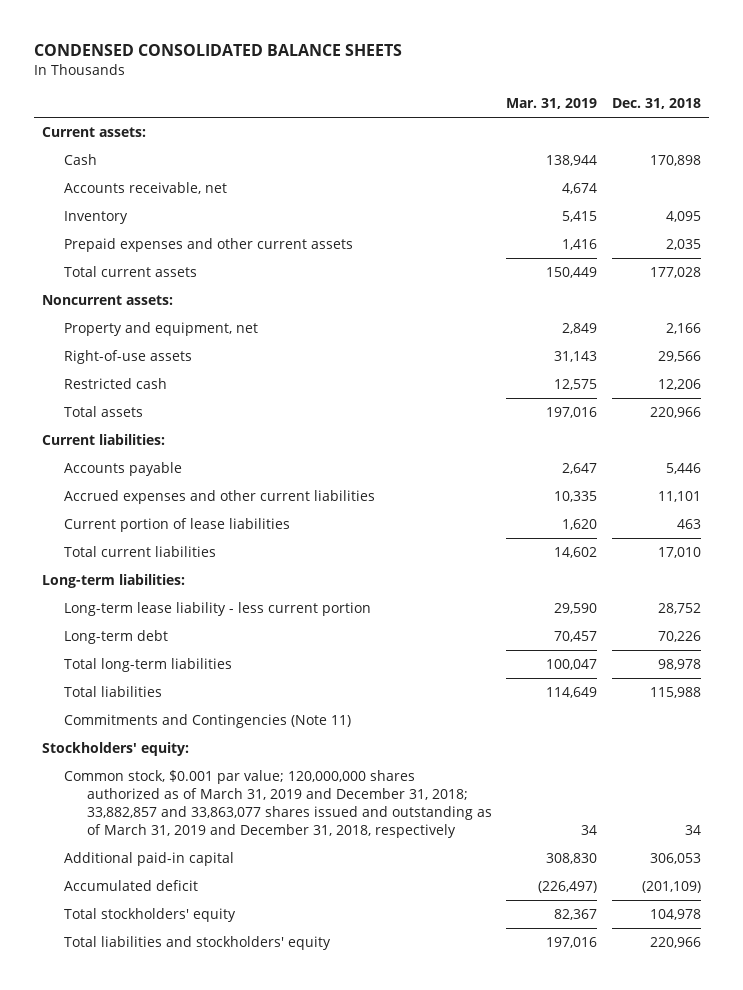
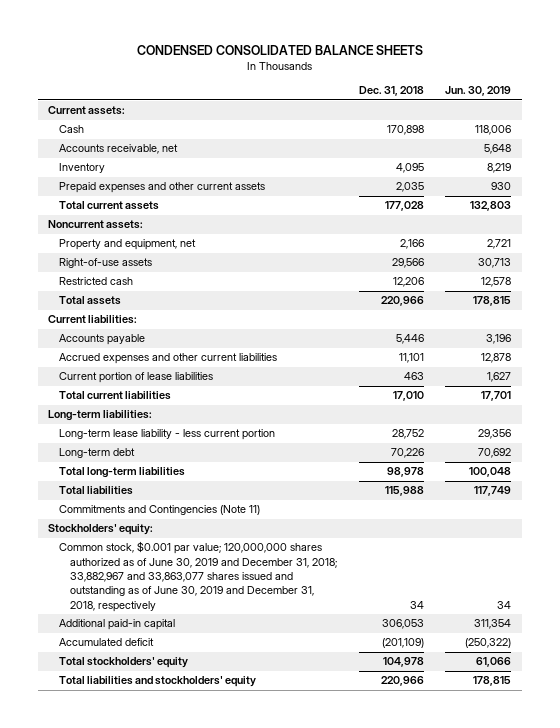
[506,98,598,110] Mar. 31, 2019 -> none
none -> [445,86,512,97] Jun. 30, 2019
[64,770,492,838] Common stock, $0.001 par value; 120,000,000 shares authorized as of March 31, 2019 and December 31, 2018; 33,882,857 and 33,863,077 shares issued and outstanding as of March 31, 2019 and December 31, 2018, respectively -> [59,541,338,612] Common stock, $0.001 par value; 120,000,000 shares authorized as of June 30, 2019 and December 31, 2018; 33,882,967 and 33,863,077 shares issued and outstanding as of June 30, 2019 and December 31, 2018, respectively

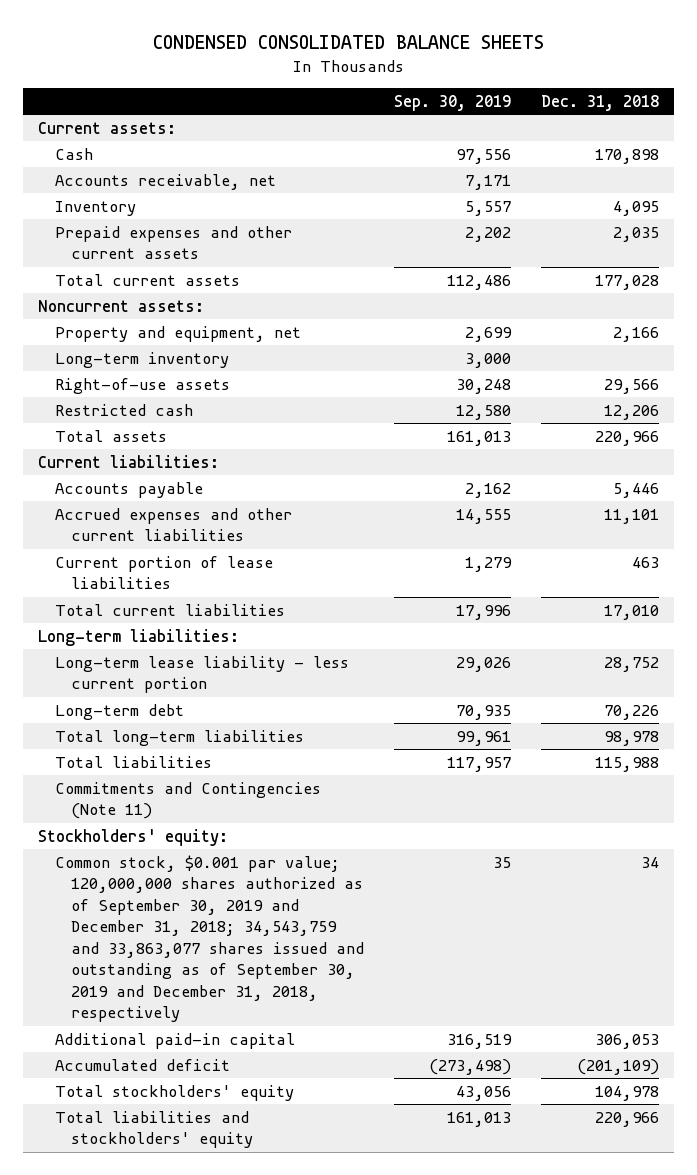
[445,86,512,97] Jun. 30, 2019 -> none
none -> [393,95,511,112] Sep. 30, 2019
none -> [54,351,229,368] Long-term inventory
[59,541,338,612] Common stock, $0.001 par value; 120,000,000 shares authorized as of June 30, 2019 and December 31, 2018; 33,882,967 and 33,863,077 shares issued and outstanding as of June 30, 2019 and December 31, 2018, respectively -> [54,854,364,1023] Common stock, $0.001 par value; 120,000,000 shares authorized as of September 30, 2019 and December 31, 2018; 34,543,759 and 33,863,077 shares issued and outstanding as of September 30, 2019 and December 31, 2018, respectively

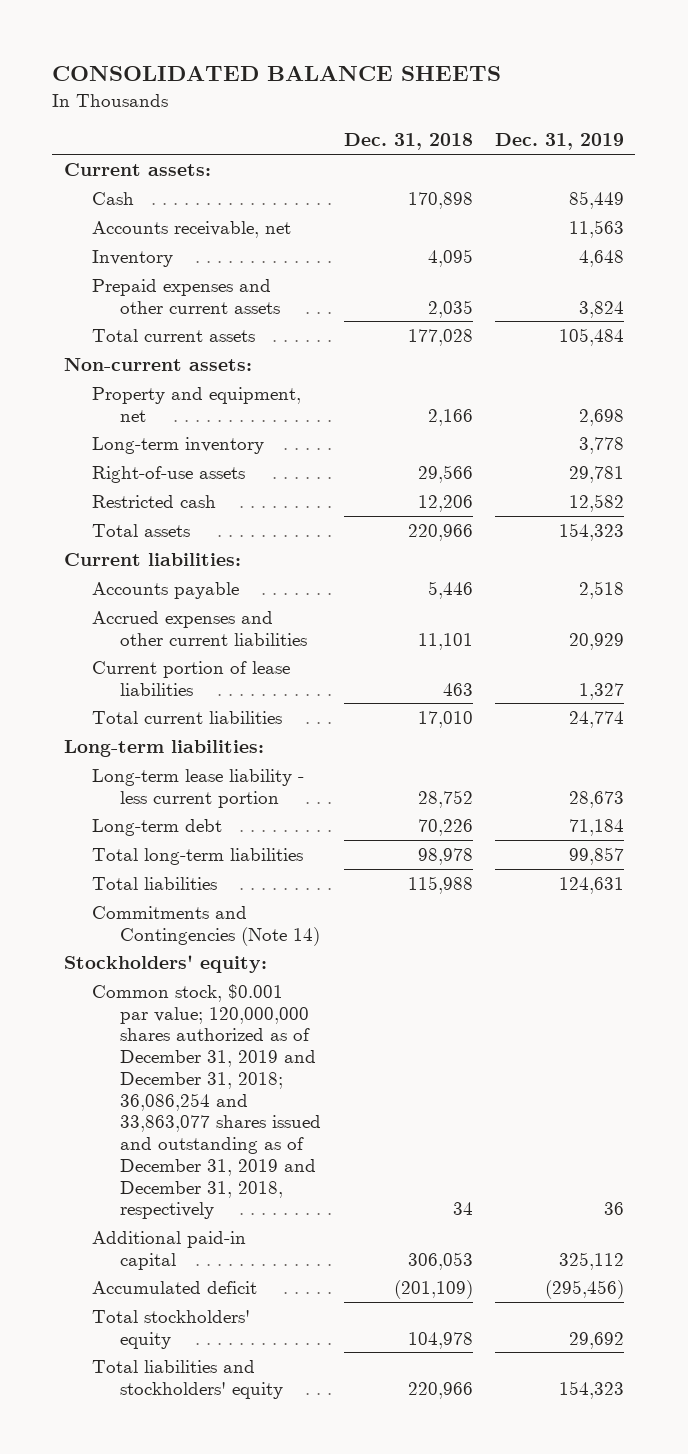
[152,35,544,50] CONDENSED CONSOLIDATED BALANCE SHEETS -> [52,66,502,82] CONSOLIDATED BALANCE SHEETS
[393,95,511,112] Sep. 30, 2019 -> none
none -> [495,133,625,151] Dec. 31, 2019
[38,299,205,312] Noncurrent assets: -> [63,357,252,371] Non-current assets:
[54,781,321,820] Commitments and Contingencies (Note 11) -> [91,905,321,946] Commitments and Contingencies (Note 14)
[54,854,364,1023] Common stock, $0.001 par value; 120,000,000 shares authorized as of September 30, 2019 and December 31, 2018; 34,543,759 and 33,863,077 shares issued and outstanding as of September 30, 2019 and December 31, 2018, respectively -> [91,983,322,1220] Common stock, $0.001 par value; 120,000,000 shares authorized as of December 31, 2019 and December 31, 2018; 36,086,254 and 33,863,077 shares issued and outstanding as of December 31, 2019 and December 31, 2018, respectively

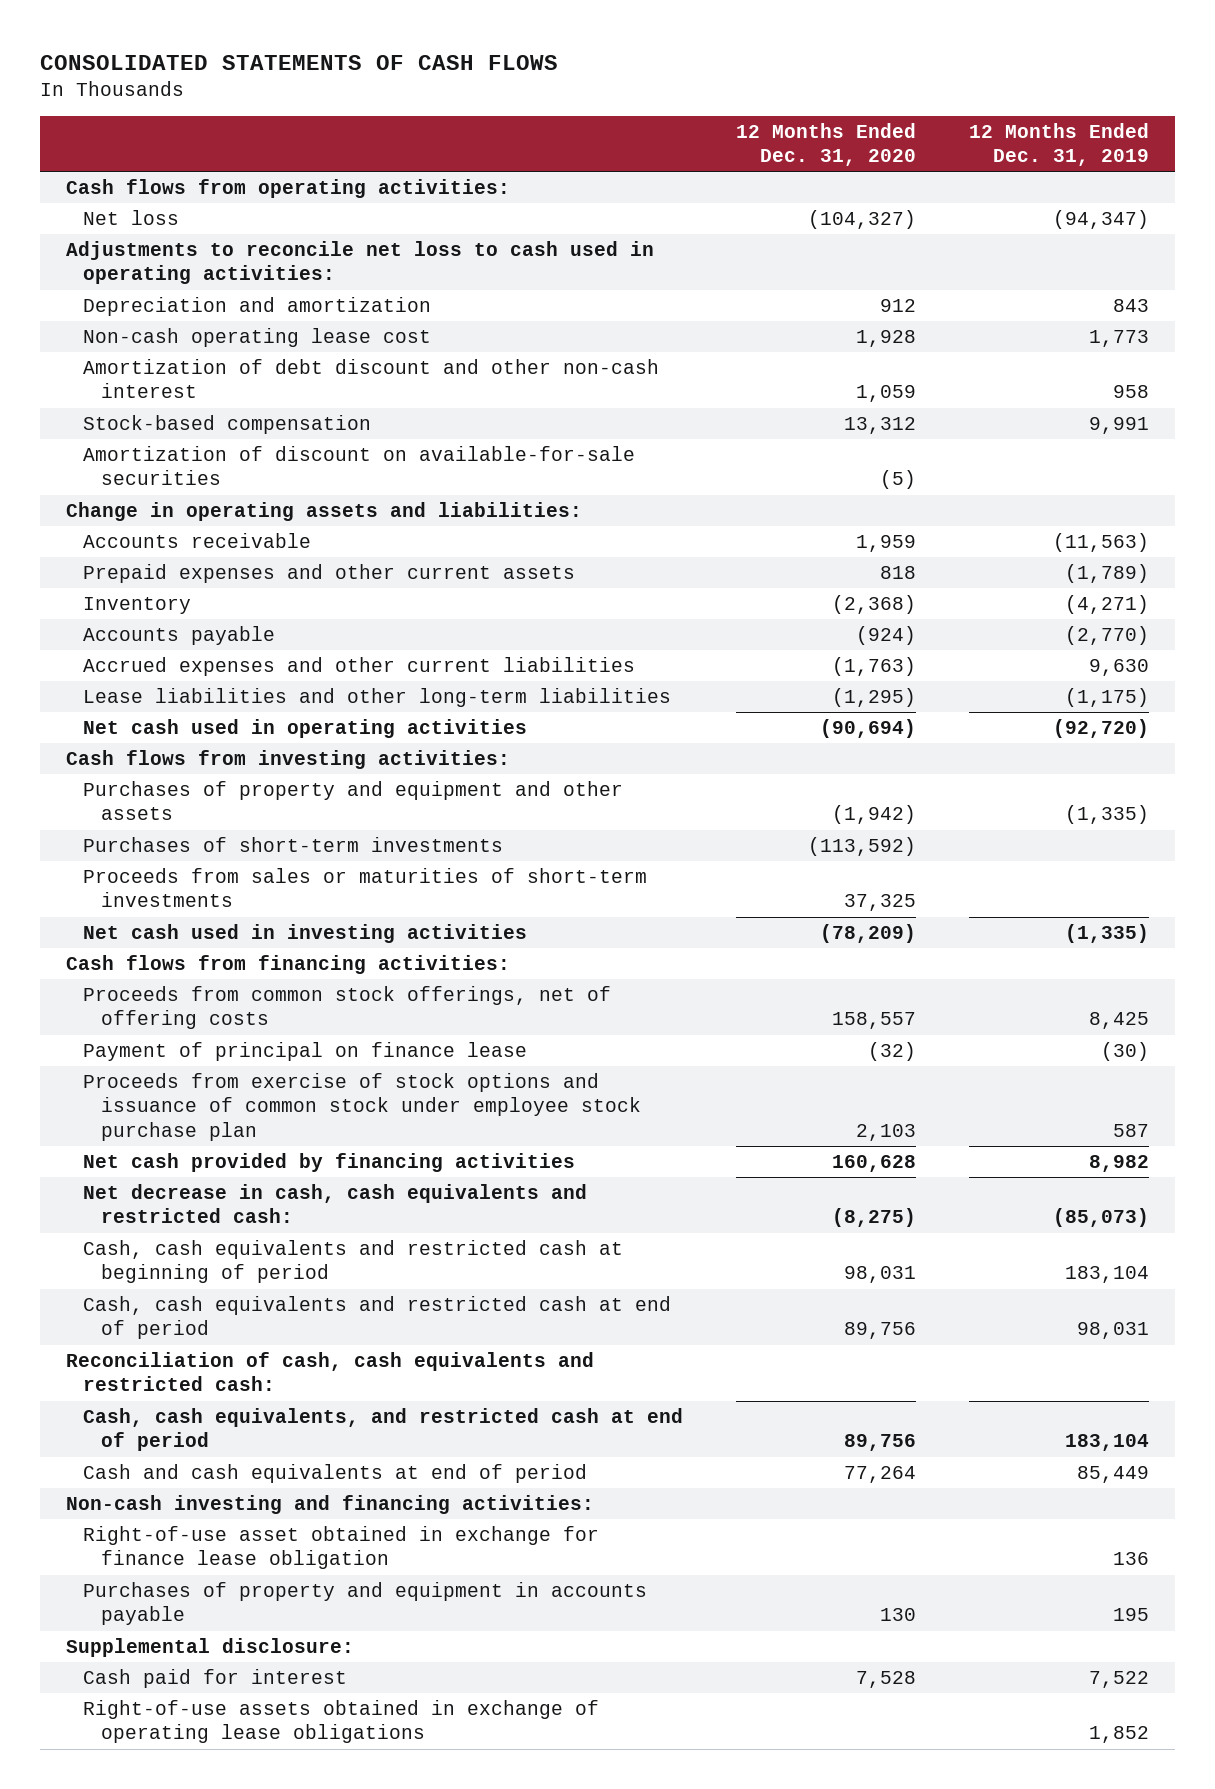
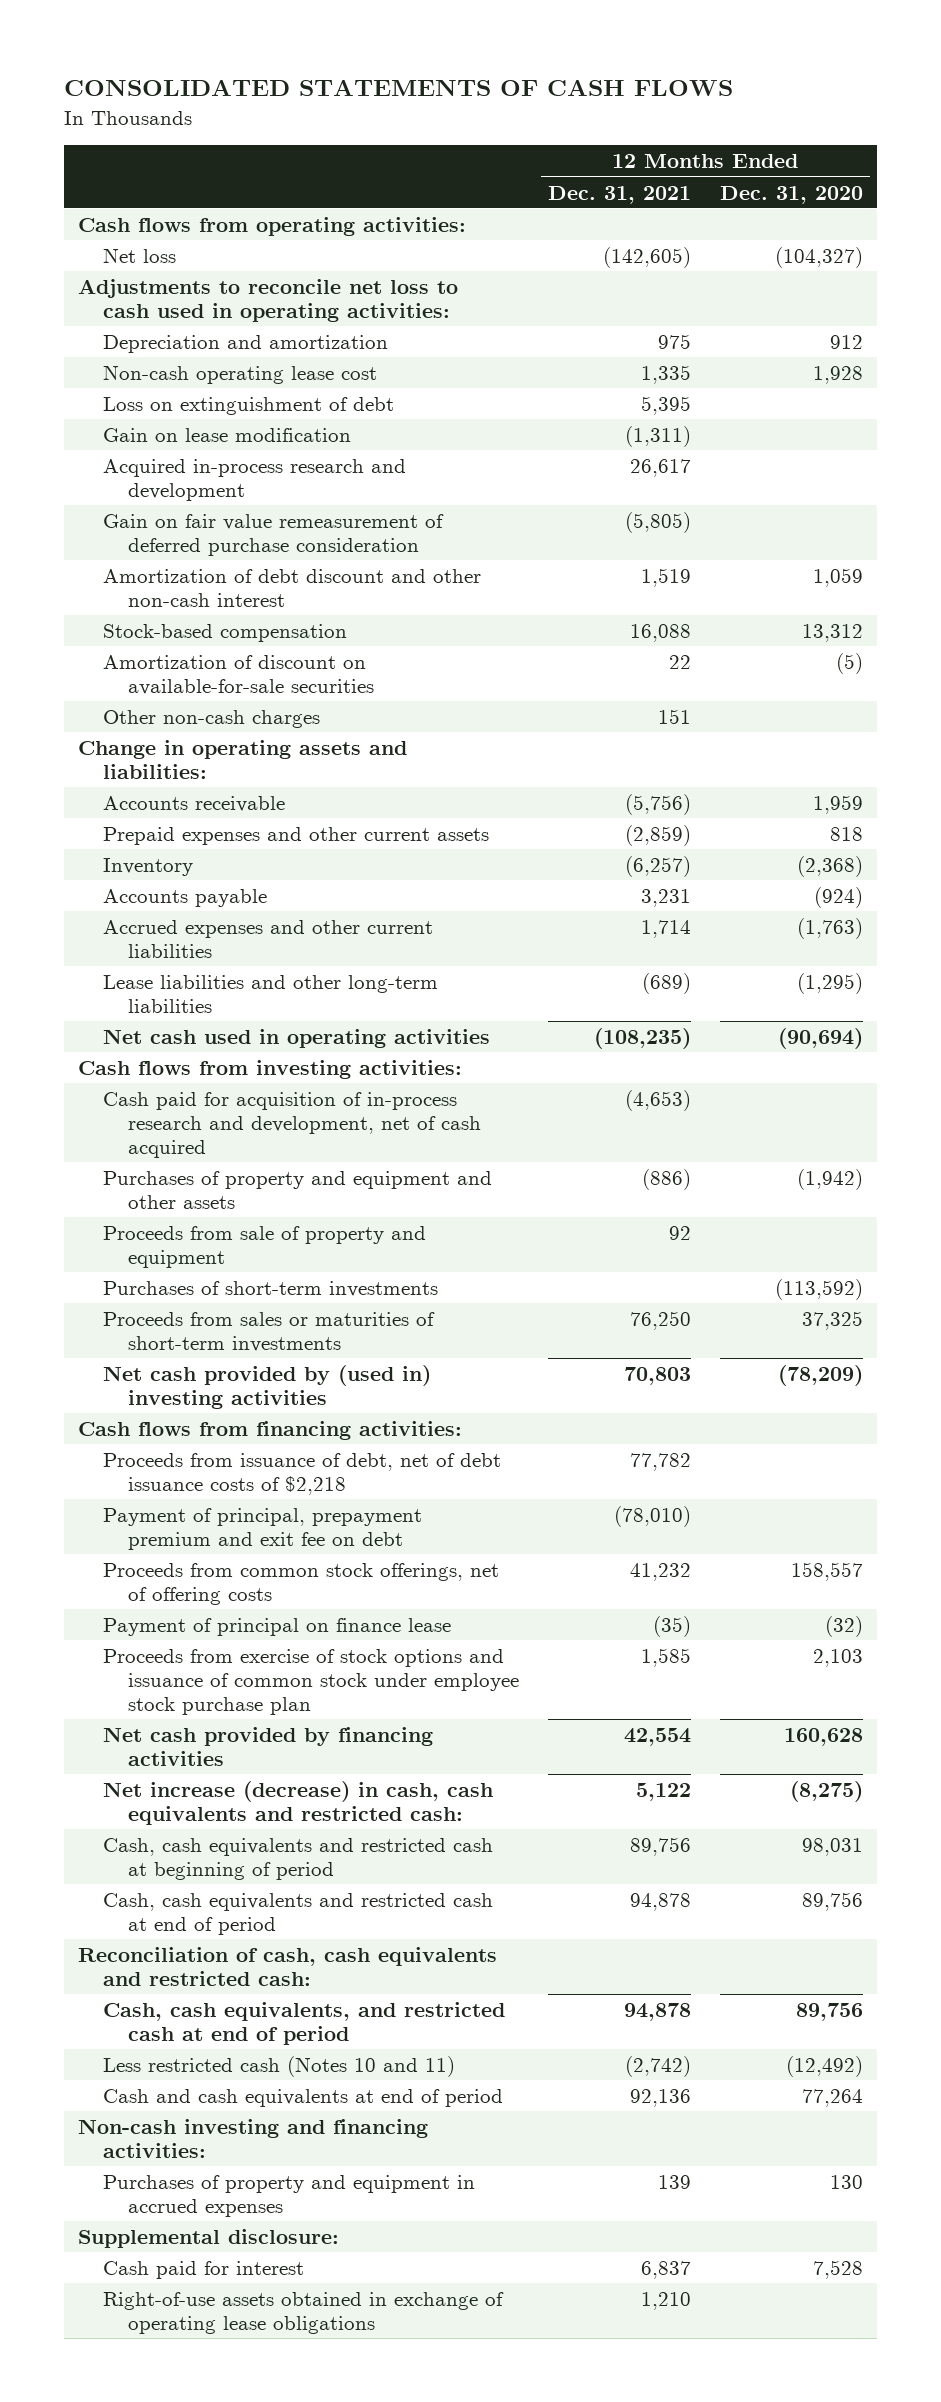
[969,122,1150,167] 12 Months Ended Dec. 31, 2019 -> none
none -> [547,185,691,204] Dec. 31, 2021
none -> [103,396,395,415] Loss on extinguishment of debt
none -> [103,427,352,442] Gain on lease modification
none -> [103,458,407,501] Acquired in-process research and development
none -> [103,513,445,556] Gain on fair value remeasurement of deferred purchase consideration
none -> [103,709,321,728] Other non-cash charges
none -> [103,1091,481,1158] Cash paid for acquisition of in-process research and development, net of cash acquired
none -> [103,1225,427,1268] Proceeds from sale of property and equipment
[83,924,528,944] Net cash used in investing activities -> [103,1364,432,1409] Net cash provided by (used in) investing activities
none -> [103,1452,502,1495] Proceeds from issuance of debt, net of debt issuance costs of $2,218
none -> [103,1507,423,1550] Payment of principal, prepayment premium and exit fee on debt
[83,1184,588,1224] Net decrease in cash, cash equivalents and restricted cash: -> [103,1780,494,1825] Net increase (decrease) in cash, cash equivalents and restricted cash:
none -> [103,2055,456,2077] Less restricted cash (Notes 10 and 11)
[83,1526,600,1570] Right-of-use asset obtained in exchange for finance lease obligation -> none
[83,1582,648,1626] Purchases of property and equipment in accounts payable -> [103,2174,476,2217] Purchases of property and equipment in accrued expenses

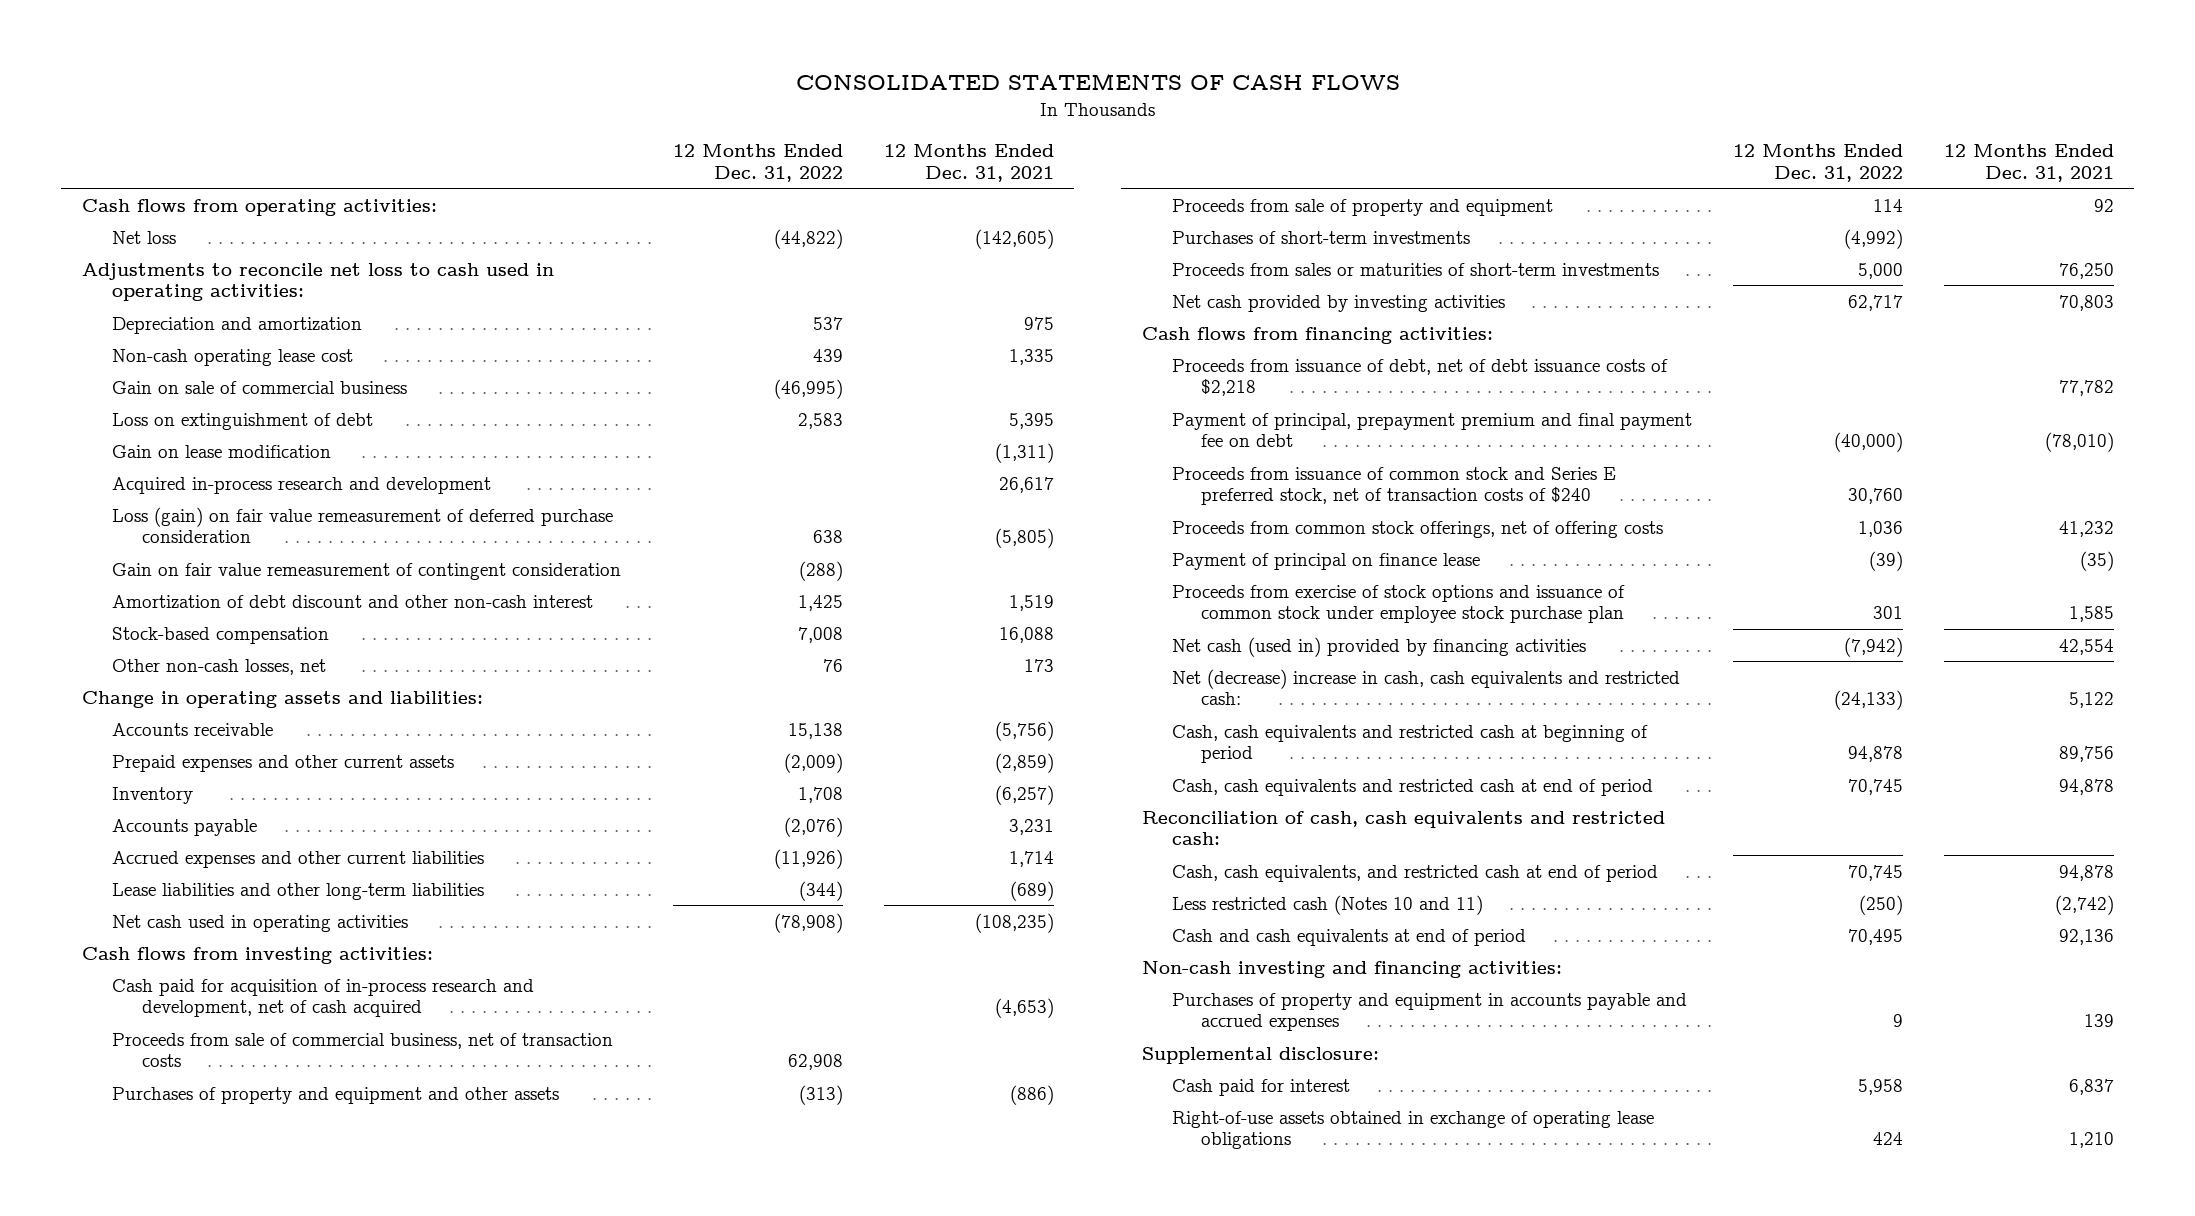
[719,185,863,204] Dec. 31, 2020 -> none
none -> [672,143,843,182] 12 Months Ended Dec. 31, 2022
none -> [111,380,407,394] Gain on sale of commercial business
[103,513,445,556] Gain on fair value remeasurement of deferred purchase consideration -> [111,506,613,544] Loss (gain) on fair value remeasurement of deferred purchase consideration
none -> [111,562,621,580] Gain on fair value remeasurement of contingent consideration
[103,654,374,695] Amortization of discount on available-for-sale securities -> none
[103,709,321,728] Other non-cash charges -> [111,658,326,675] Other non-cash losses, net
[657,708,691,724] 151 -> [1023,658,1054,672] 173
none -> [111,1032,613,1068] Proceeds from sale of commercial business, net of transaction costs
[103,1364,432,1409] Net cash provided by (used in) investing activities -> [1171,294,1505,312] Net cash provided by investing activities
[103,1507,423,1550] Payment of principal, prepayment premium and exit fee on debt -> [1171,412,1692,448] Payment of principal, prepayment premium and final payment fee on debt
none -> [1171,466,1616,506] Proceeds from issuance of common stock and Series E preferred stock, net of transaction costs of $240
[103,1726,434,1766] Net cash provided by financing activities -> [1171,636,1586,657] Net cash (used in) provided by financing activities
[103,1780,494,1825] Net increase (decrease) in cash, cash equivalents and restricted cash: -> [1171,668,1680,706] Net (decrease) increase in cash, cash equivalents and restricted cash:
[103,2174,476,2217] Purchases of property and equipment in accrued expenses -> [1171,992,1687,1032] Purchases of property and equipment in accounts payable and accrued expenses

